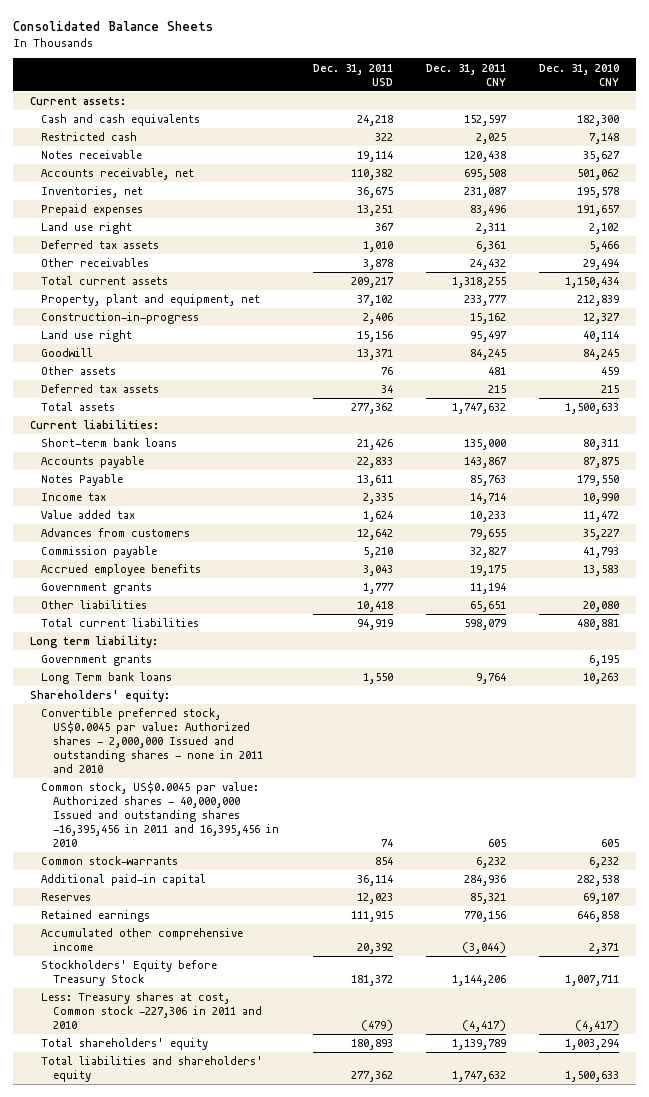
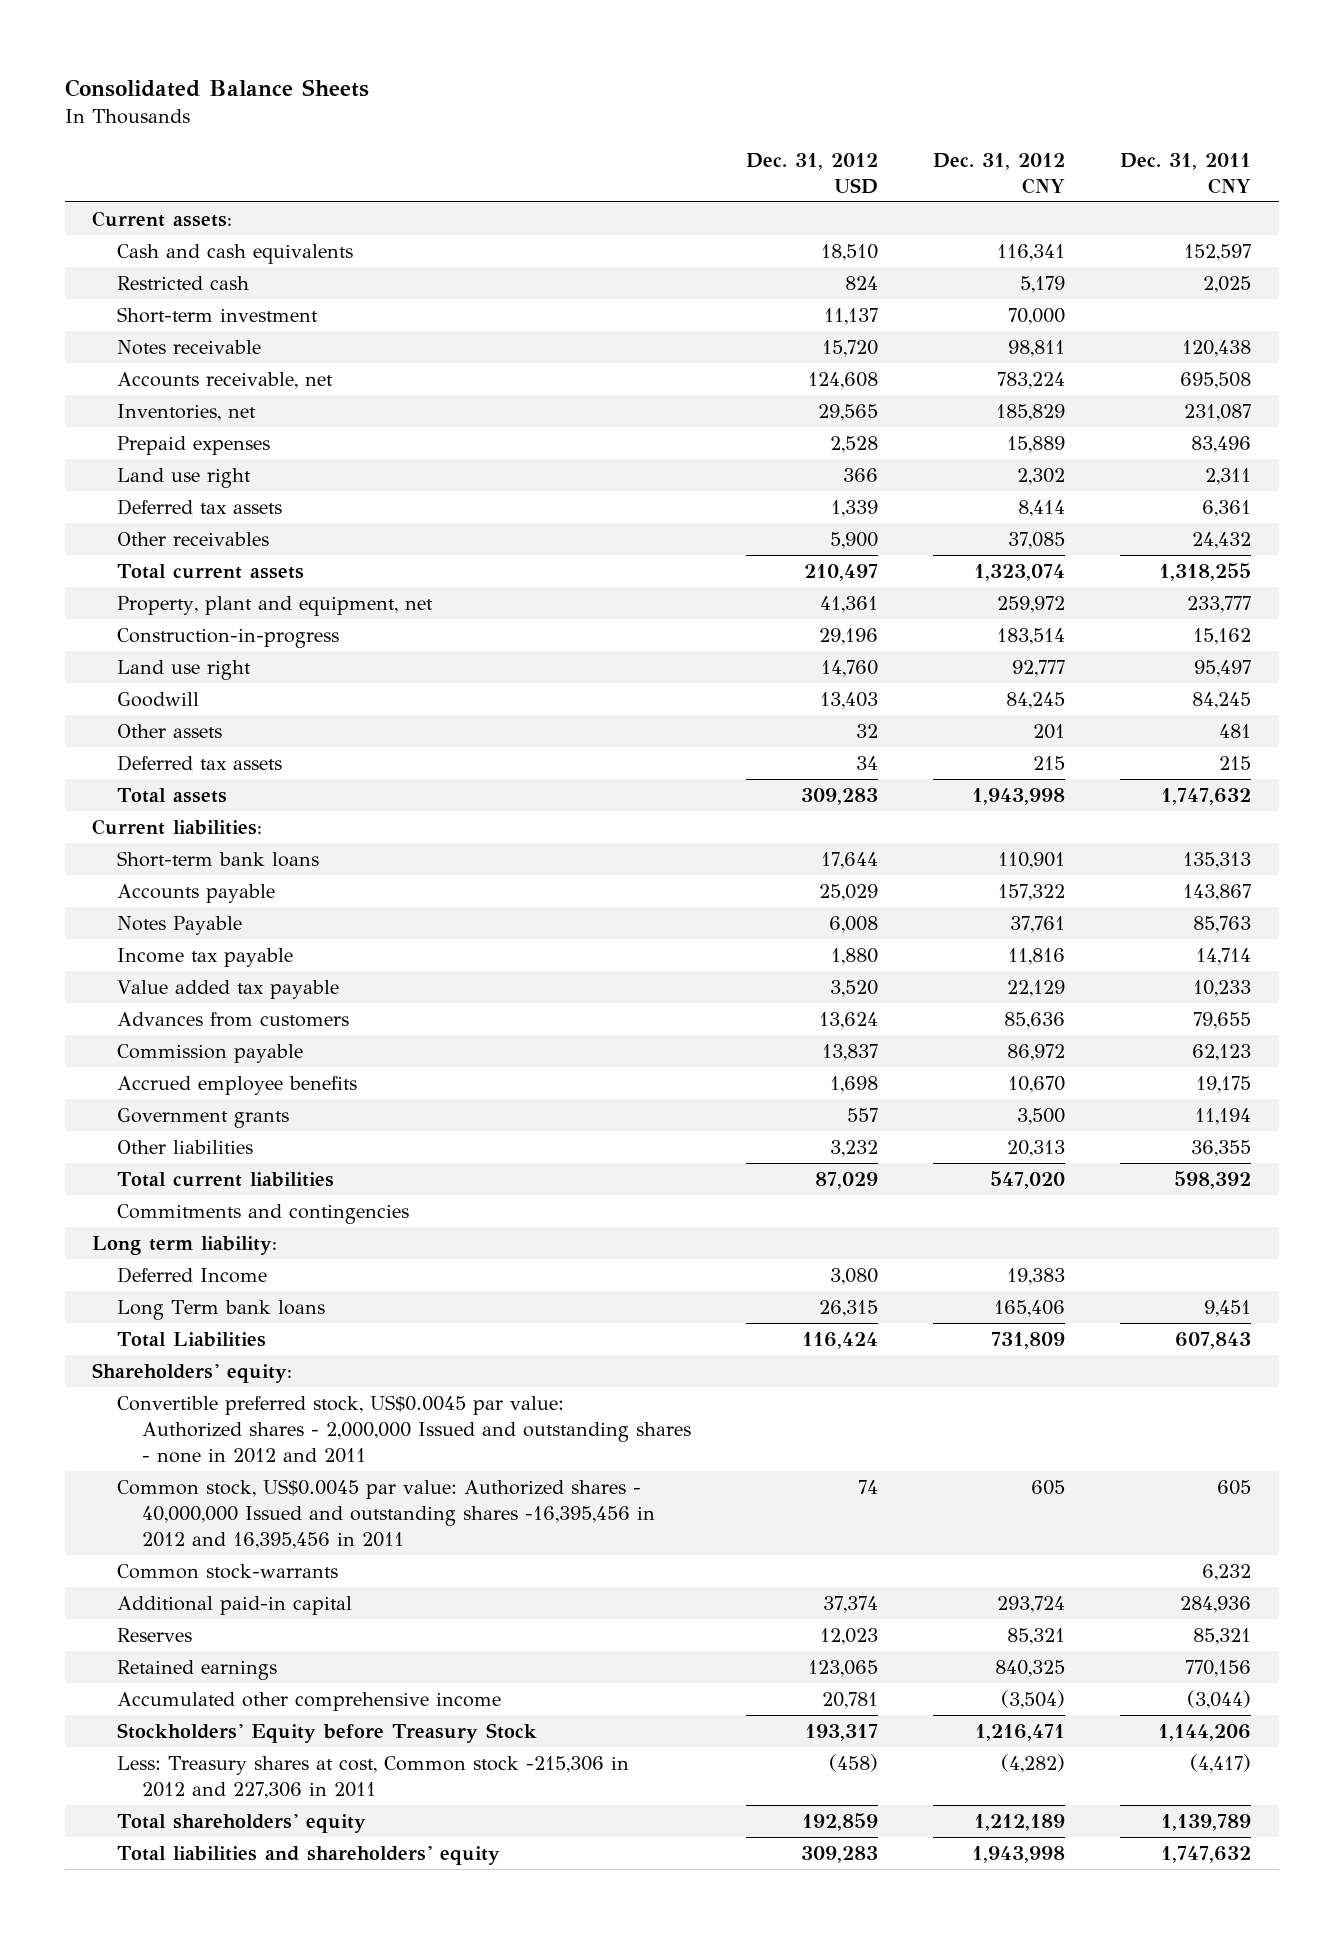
[312,63,393,86] Dec. 31, 2011 USD -> none
[539,63,620,86] Dec. 31, 2010 CNY -> none
none -> [746,152,879,194] Dec. 31, 2012 USD
none -> [933,152,1066,194] Dec. 31, 2012 CNY
none -> [117,307,319,324] Short-term investment
[463,439,506,451] 135,000 -> [1183,852,1252,870] 135,313
[41,493,107,502] Income tax -> [117,948,294,968] Income tax payable
[41,510,136,520] Value added tax -> [117,980,340,1000] Value added tax payable
[469,547,507,559] 32,827 -> [1192,1044,1252,1062] 62,123
[469,601,506,613] 65,651 -> [1191,1140,1252,1158] 36,355
[463,619,506,631] 598,079 -> [1174,1171,1252,1190] 598,392
none -> [117,1204,410,1225] Commitments and contingencies
[41,655,153,667] Government grants -> [117,1267,268,1284] Deferred Income
[475,673,506,685] 9,764 -> [1204,1300,1252,1318] 9,451
none -> [117,1332,267,1348] Total Liabilities
[41,708,264,773] Convertible preferred stock, US$0.0045 par value: Authorized shares - 2,000,000 Issued and outstanding shares - none in 2011 and 2010 -> [117,1395,692,1464] Convertible preferred stock, US$0.0045 par value: Authorized shares - 2,000,000 Issued and outstanding shares - none in 2012 and 2011
[41,781,280,847] Common stock, US$0.0045 par value: Authorized shares - 40,000,000 Issued and outstanding shares -16,395,456 in 2011 and 16,395,456 in 2010 -> [117,1479,656,1550] Common stock, US$0.0045 par value: Authorized shares - 40,000,000 Issued and outstanding shares -16,395,456 in 2012 and 16,395,456 in 2011
[41,992,263,1030] Less: Treasury shares at cost, Common stock -227,306 in 2011 and 2010 -> [117,1756,630,1800] Less: Treasury shares at cost, Common stock -215,306 in 2012 and 227,306 in 2011

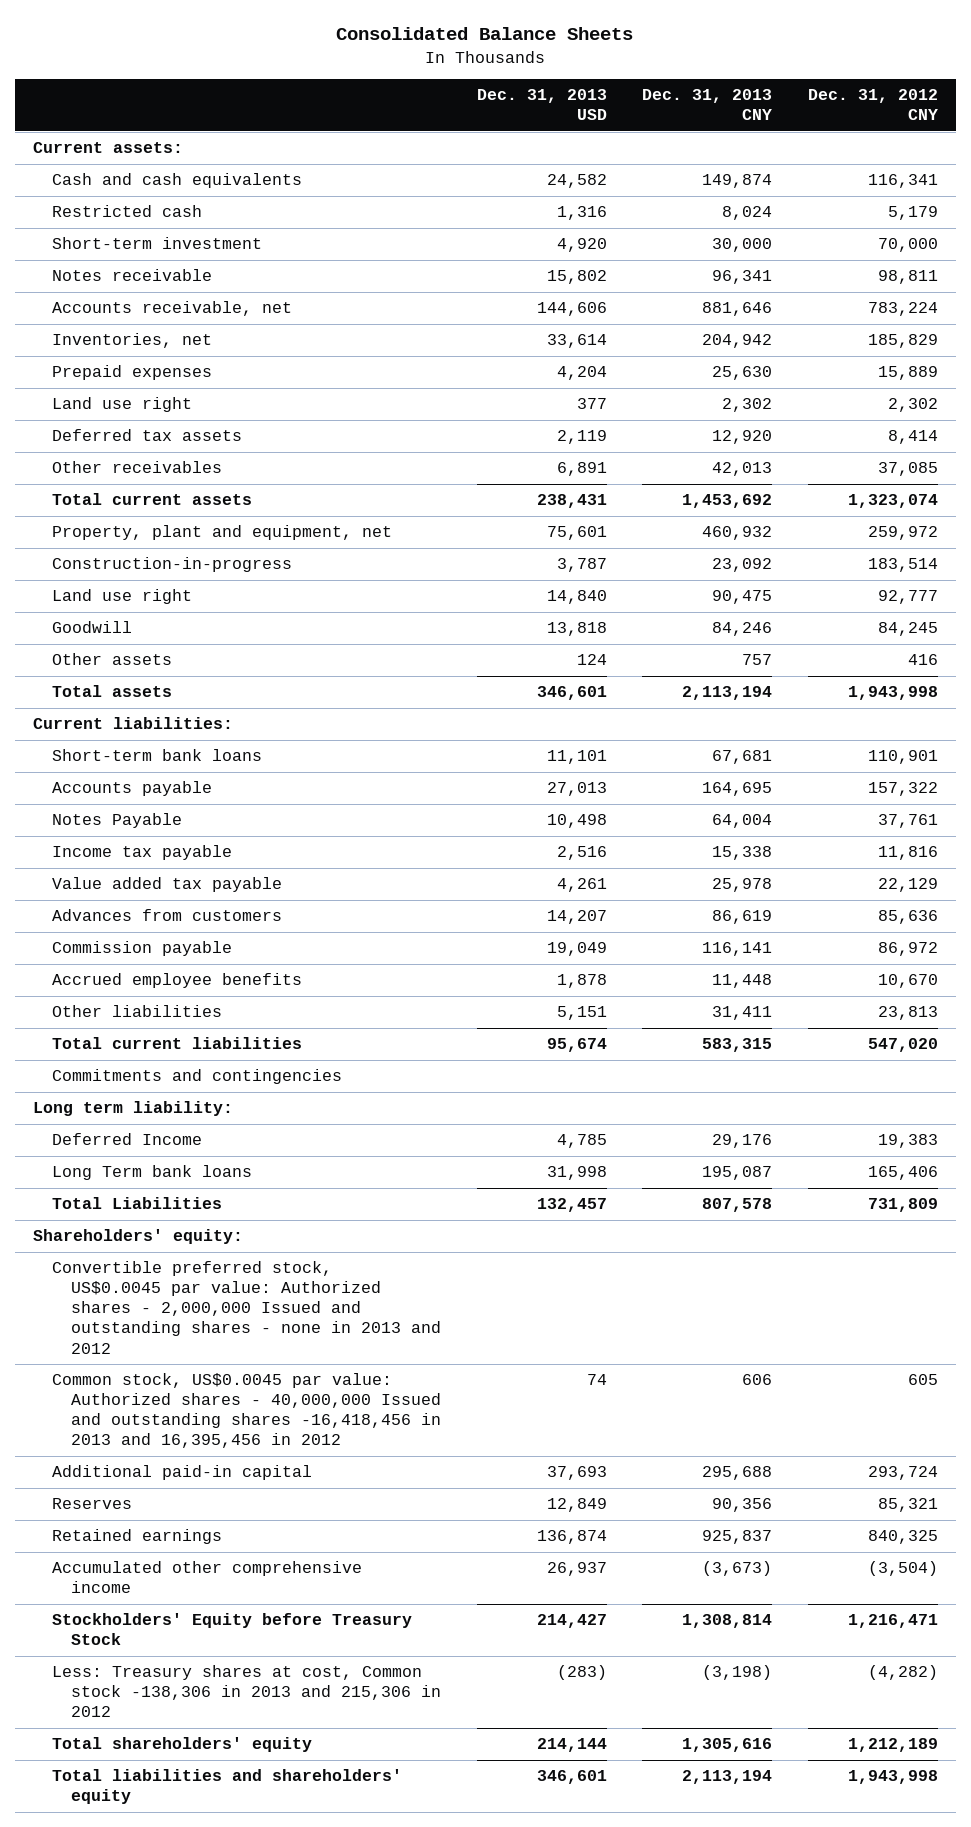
[746,152,879,194] Dec. 31, 2012 USD -> none
[1120,152,1252,194] Dec. 31, 2011 CNY -> none
none -> [476,89,607,121] Dec. 31, 2013 USD
none -> [642,89,773,121] Dec. 31, 2013 CNY
[117,755,283,772] Deferred tax assets -> none
[1033,724,1066,740] 201 -> [908,654,939,666] 416
[117,1108,290,1129] Government grants -> none
[1007,1140,1066,1158] 20,313 -> [878,1006,939,1021] 23,813
[117,1564,339,1580] Common stock-warrants -> none
[117,1395,692,1464] Convertible preferred stock, US$0.0045 par value: Authorized shares - 2,000,000 Issued and outstanding shares - none in 2012 and 2011 -> [51,1261,441,1354] Convertible preferred stock, US$0.0045 par value: Authorized shares - 2,000,000 Issued and outstanding shares - none in 2013 and 2012
[117,1479,656,1550] Common stock, US$0.0045 par value: Authorized shares - 40,000,000 Issued and outstanding shares -16,395,456 in 2012 and 16,395,456 in 2011 -> [51,1373,441,1449] Common stock, US$0.0045 par value: Authorized shares - 40,000,000 Issued and outstanding shares -16,418,456 in 2013 and 16,395,456 in 2012
[117,1756,630,1800] Less: Treasury shares at cost, Common stock -215,306 in 2012 and 227,306 in 2011 -> [51,1665,441,1718] Less: Treasury shares at cost, Common stock -138,306 in 2013 and 215,306 in 2012

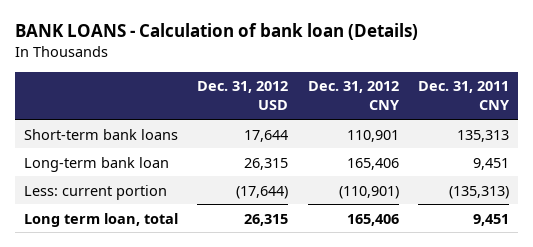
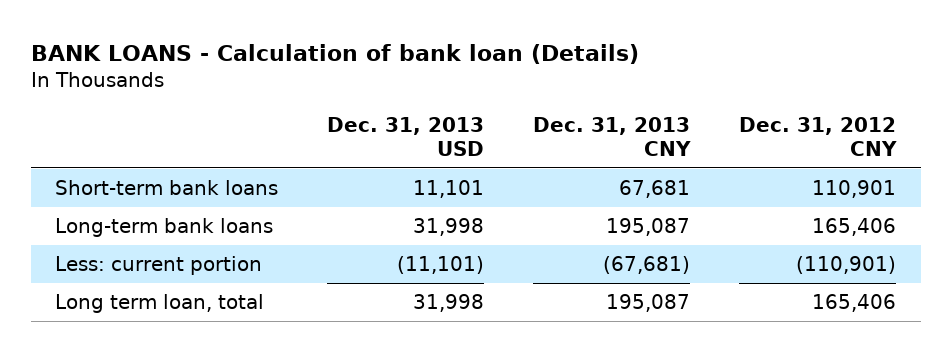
[197,81,289,111] Dec. 31, 2012 USD -> none
[417,81,510,111] Dec. 31, 2011 CNY -> none
none -> [327,117,485,156] Dec. 31, 2013 USD
none -> [533,117,692,156] Dec. 31, 2013 CNY
[24,156,170,172] Long-term bank loan -> [55,217,274,237] Long-term bank loans

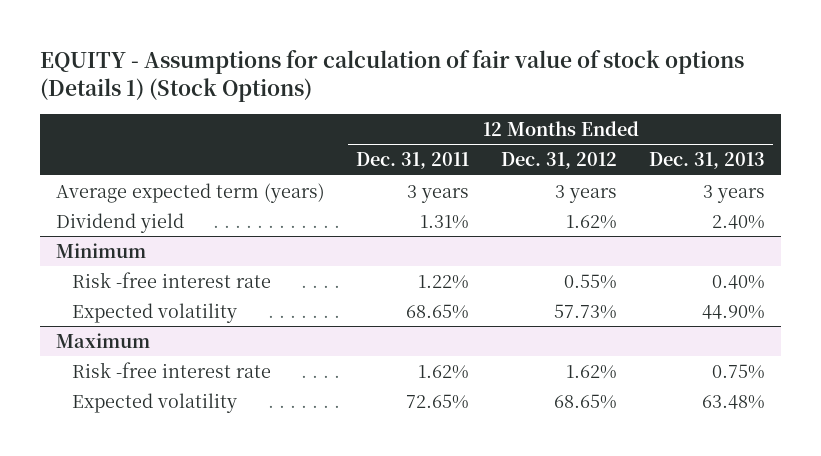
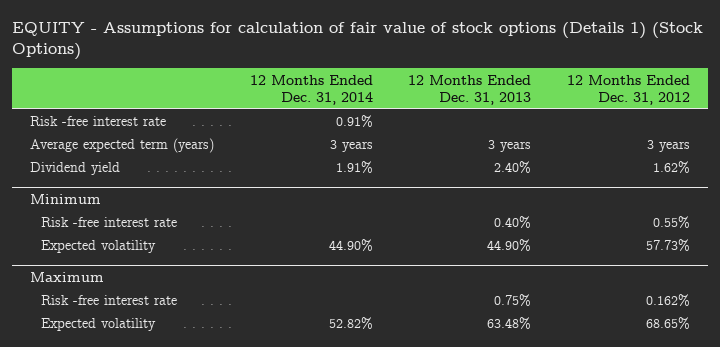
[356,152,470,170] Dec. 31, 2011 -> none
none -> [249,74,373,105] 12 Months Ended Dec. 31, 2014
none -> [29,116,166,127] Risk -free interest rate
[566,364,618,379] 1.62% -> [645,294,690,308] 0.162%

